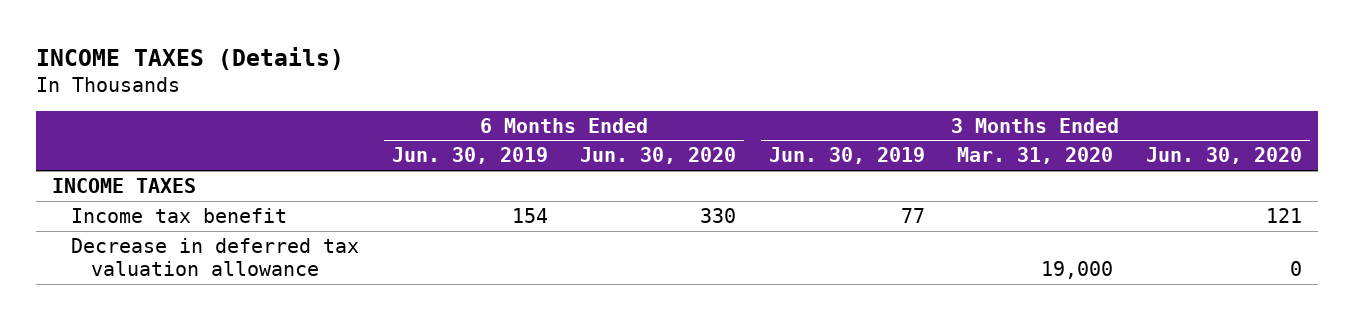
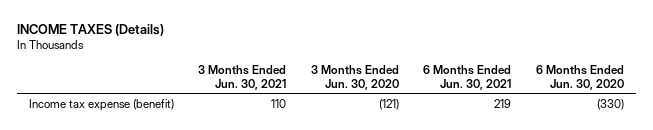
[391,147,548,165] Jun. 30, 2019 -> none
[768,147,925,165] Jun. 30, 2019 -> none
[957,147,1114,165] Mar. 31, 2020 -> none
none -> [198,65,287,91] 3 Months Ended Jun. 30, 2021
none -> [423,65,512,91] 6 Months Ended Jun. 30, 2021
[51,177,196,193] INCOME TAXES -> none
[71,237,360,277] Decrease in deferred tax valuation allowance -> none
[71,207,288,223] Income tax benefit -> [28,98,174,111] Income tax expense (benefit)
[700,207,737,223] 330 -> [596,98,624,110] (330)
[1265,207,1302,223] 121 -> [378,98,399,110] (121)

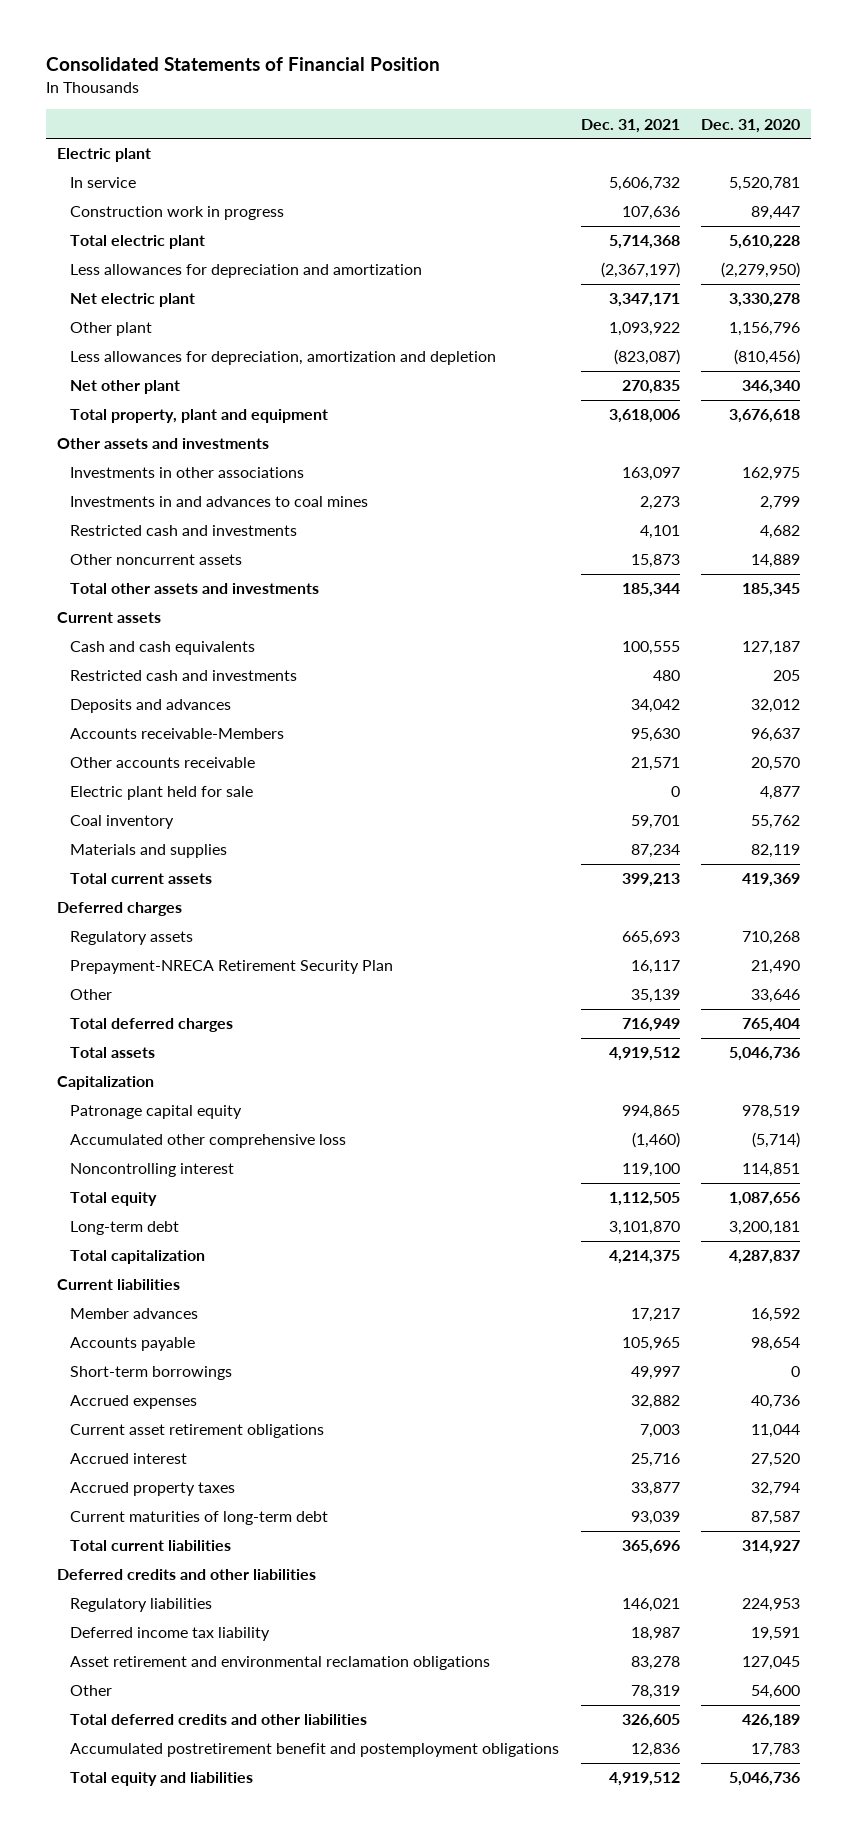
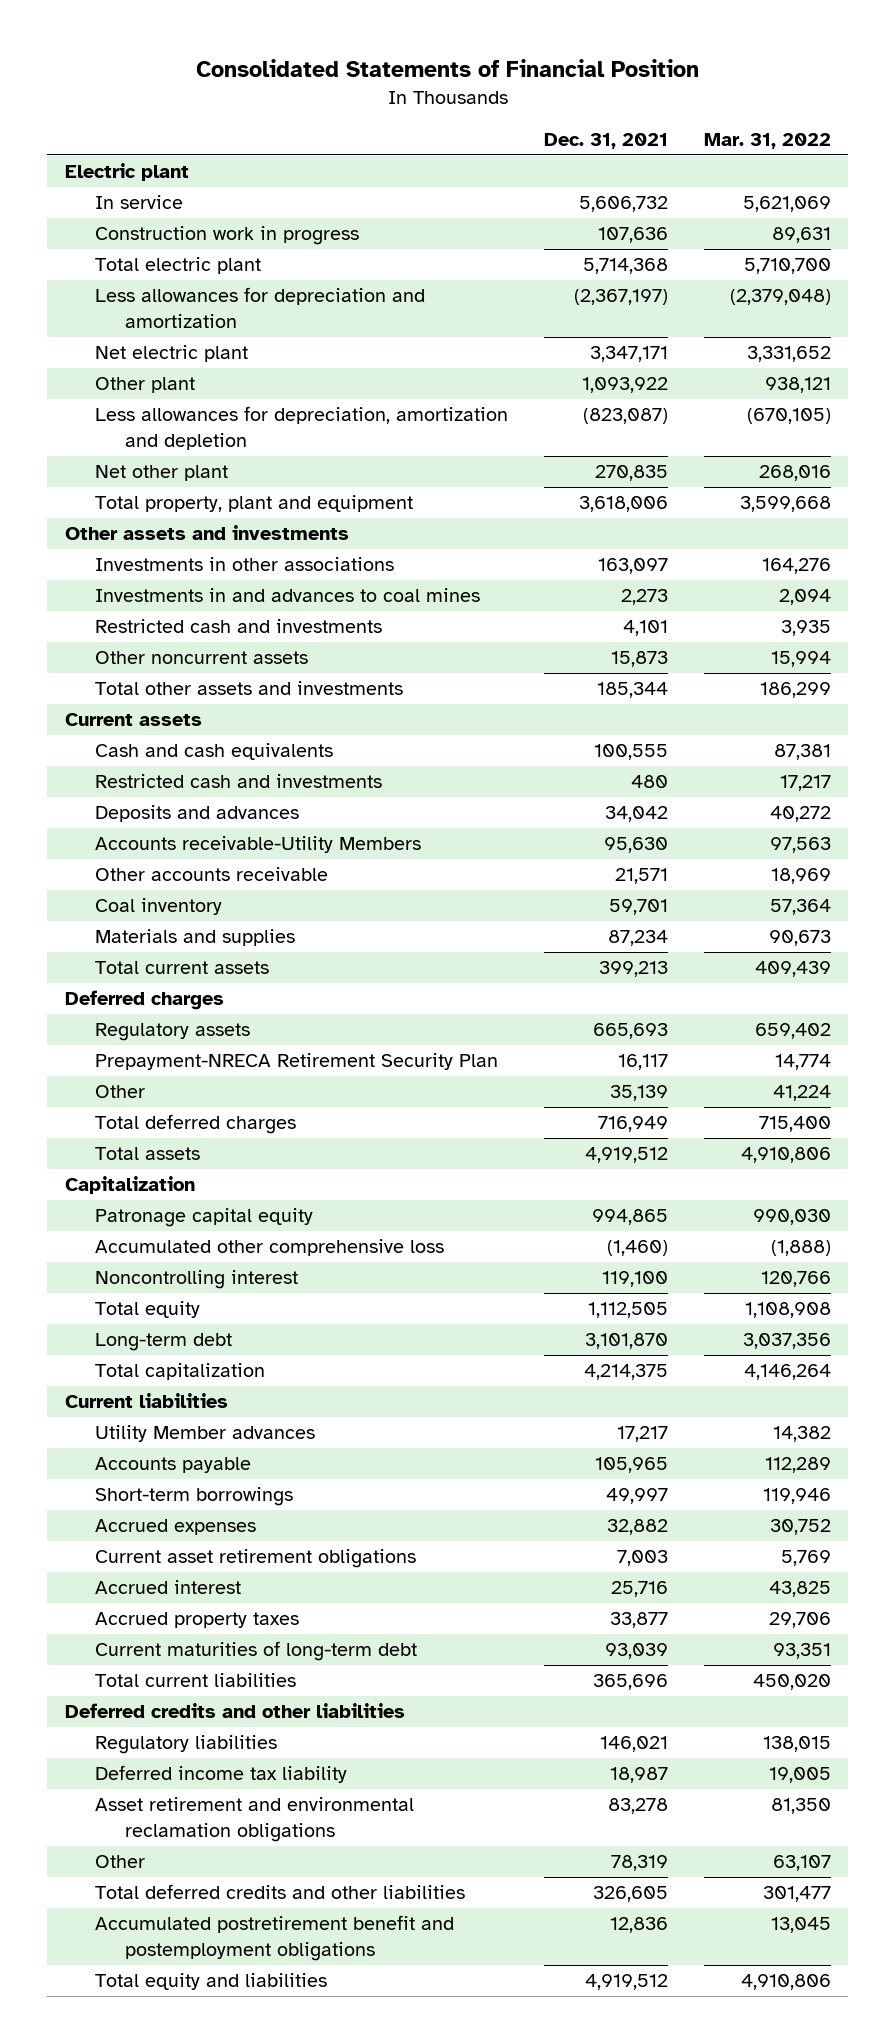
[701,118,801,133] Dec. 31, 2020 -> none
none -> [703,133,831,150] Mar. 31, 2022
[70,728,285,740] Accounts receivable-Members -> [94,836,421,854] Accounts receivable-Utility Members
[70,786,254,801] Electric plant held for sale -> none
[70,1308,199,1320] Member advances -> [94,1425,315,1443] Utility Member advances

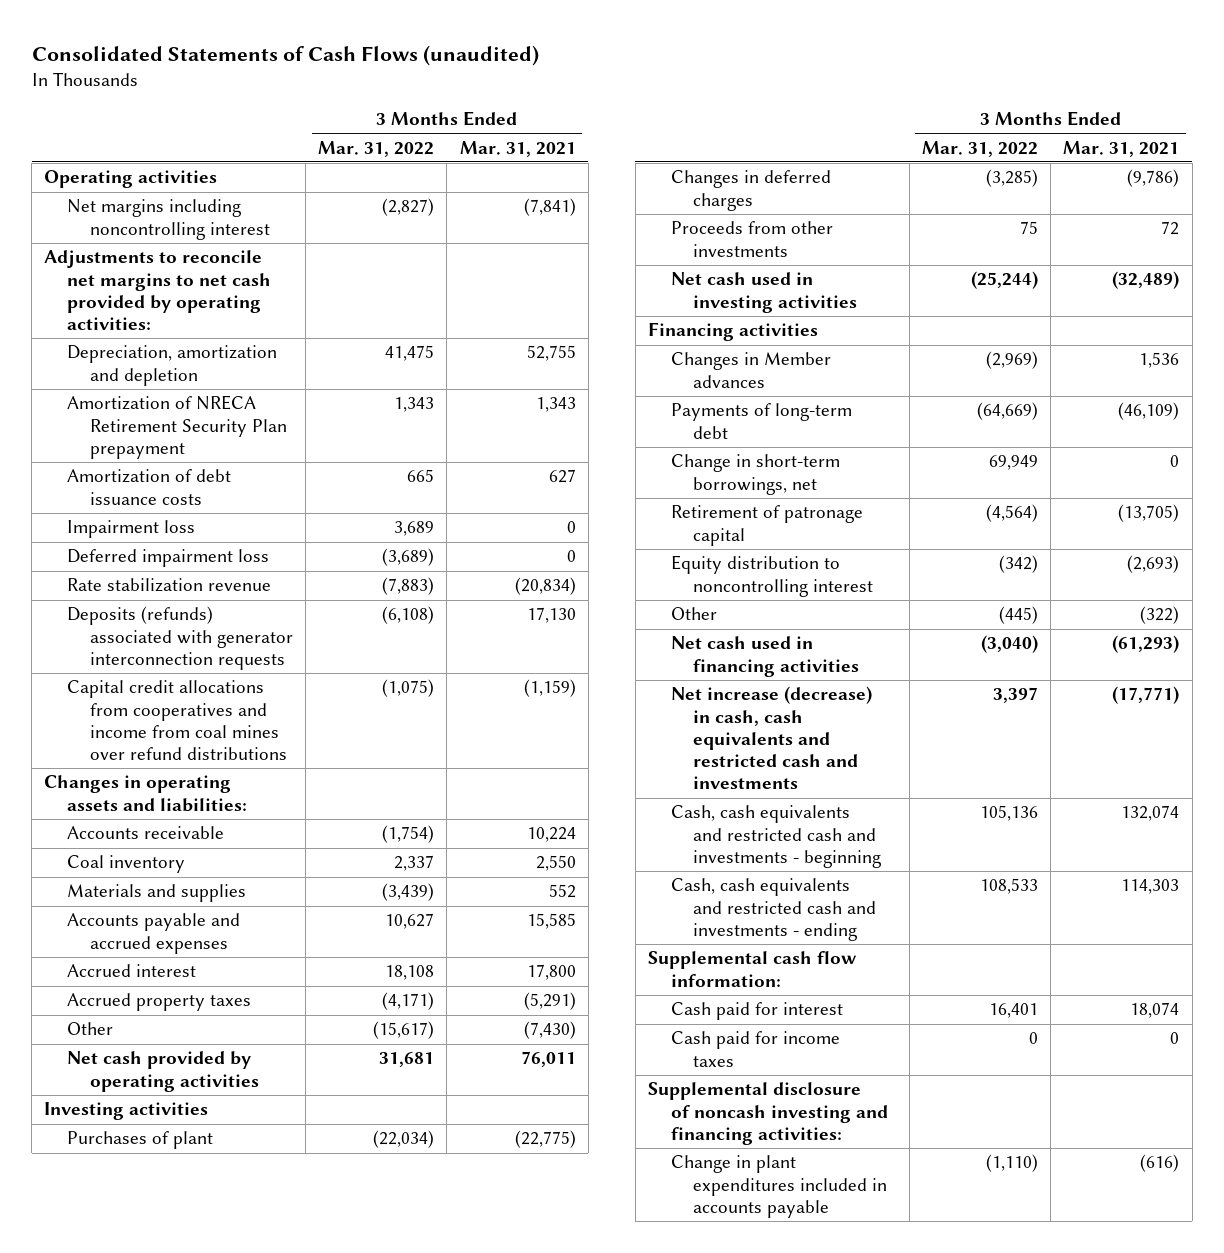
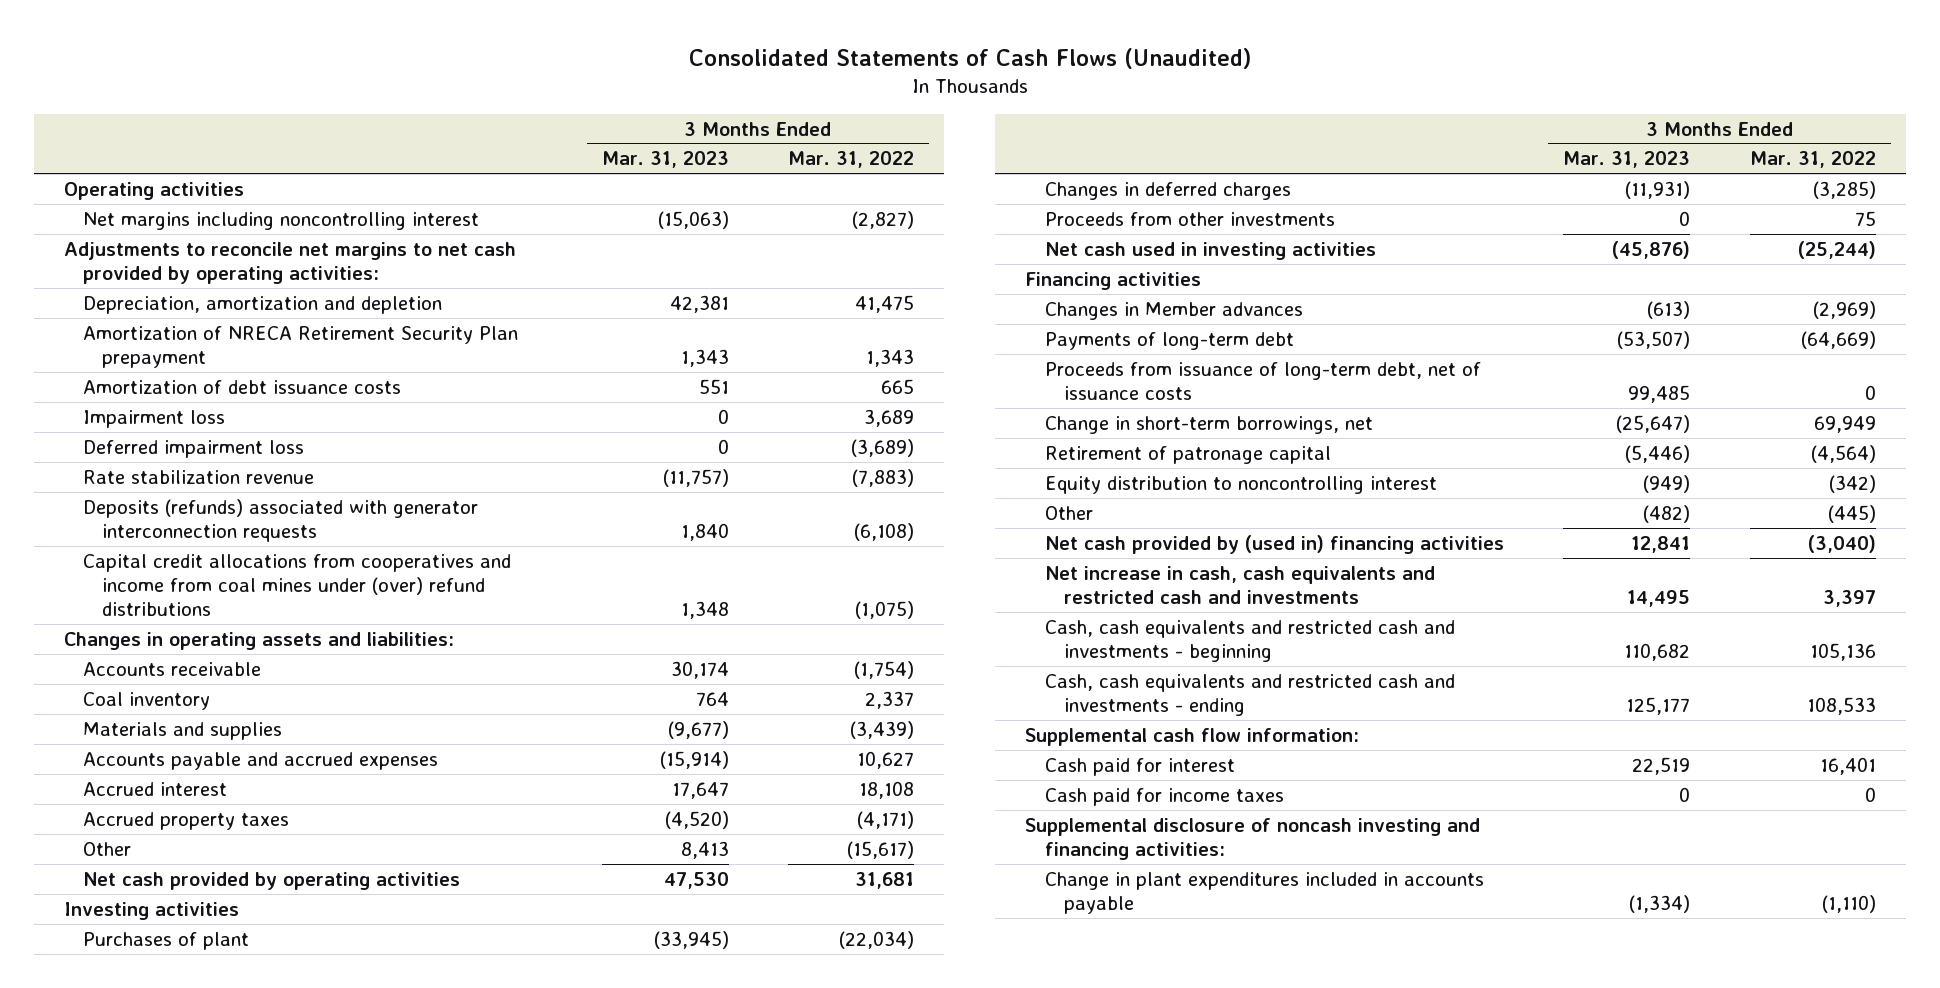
[31,44,539,66] Consolidated Statements of Cash Flows (unaudited) -> [688,47,1251,69] Consolidated Statements of Cash Flows (Unaudited)
[459,140,576,157] Mar. 31, 2021 -> none
none -> [601,151,729,169] Mar. 31, 2023
[67,680,287,761] Capital credit allocations from cooperatives and income from coal mines over refund distributions -> [83,553,512,616] Capital credit allocations from cooperatives and income from coal mines under (over) refund distributions
none -> [1044,361,1481,400] Proceeds from issuance of long-term debt, net of issuance costs
[670,636,860,677] Net cash used in financing activities -> [1044,534,1504,554] Net cash provided by (used in) financing activities
[670,686,872,790] Net increase (decrease) in cash, cash equivalents and restricted cash and investments -> [1044,565,1435,604] Net increase in cash, cash equivalents and restricted cash and investments

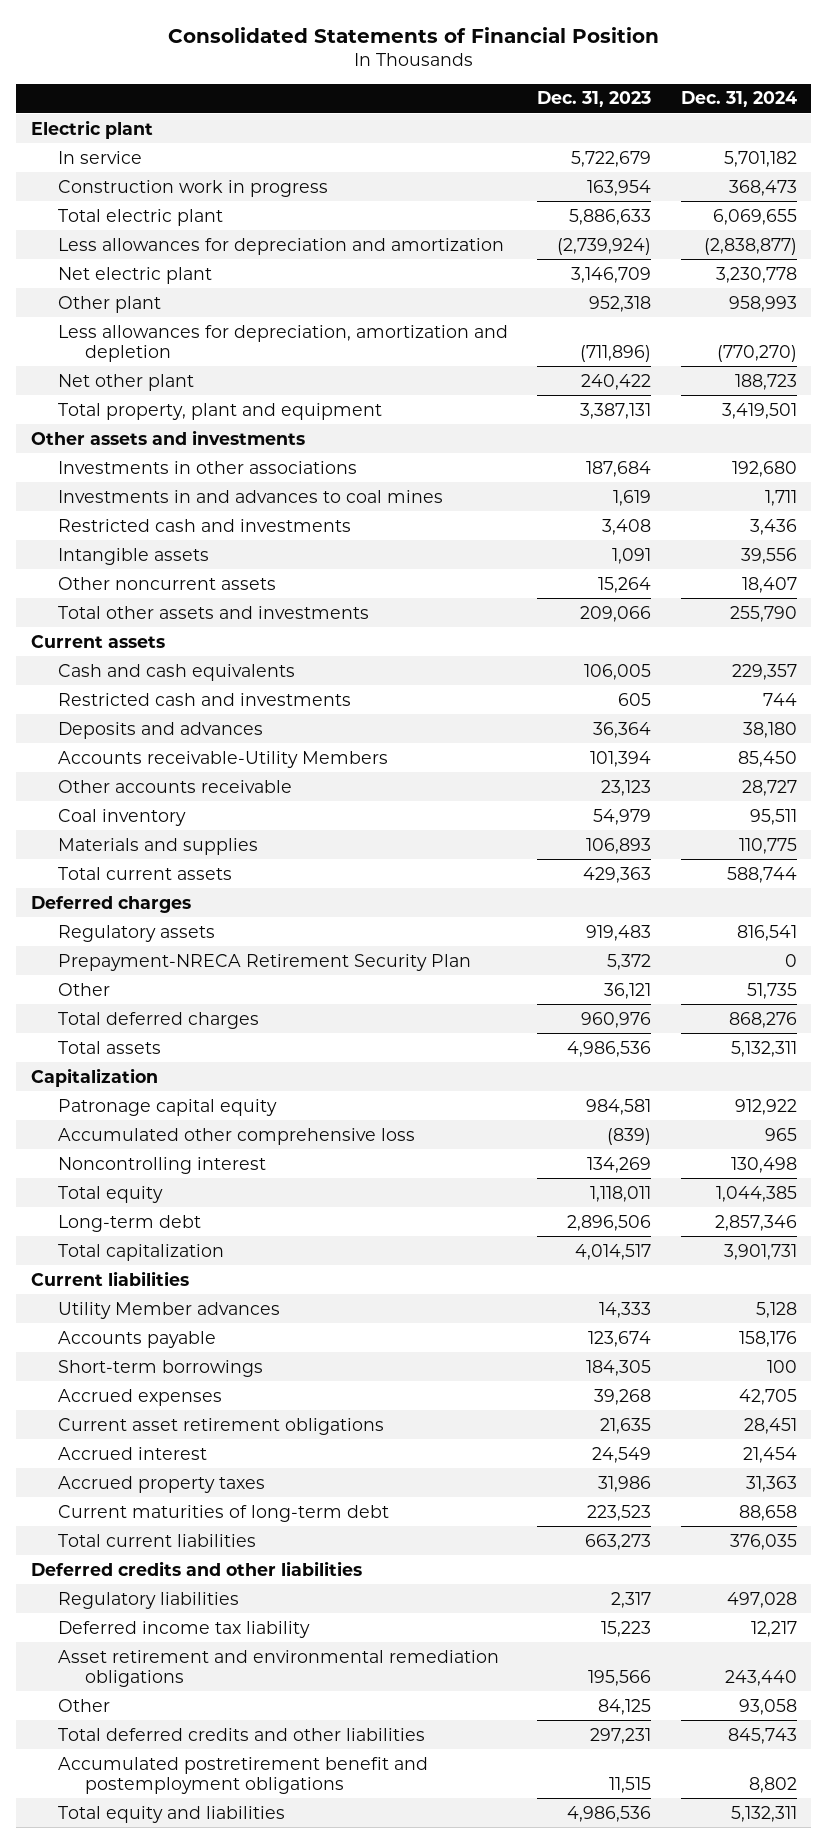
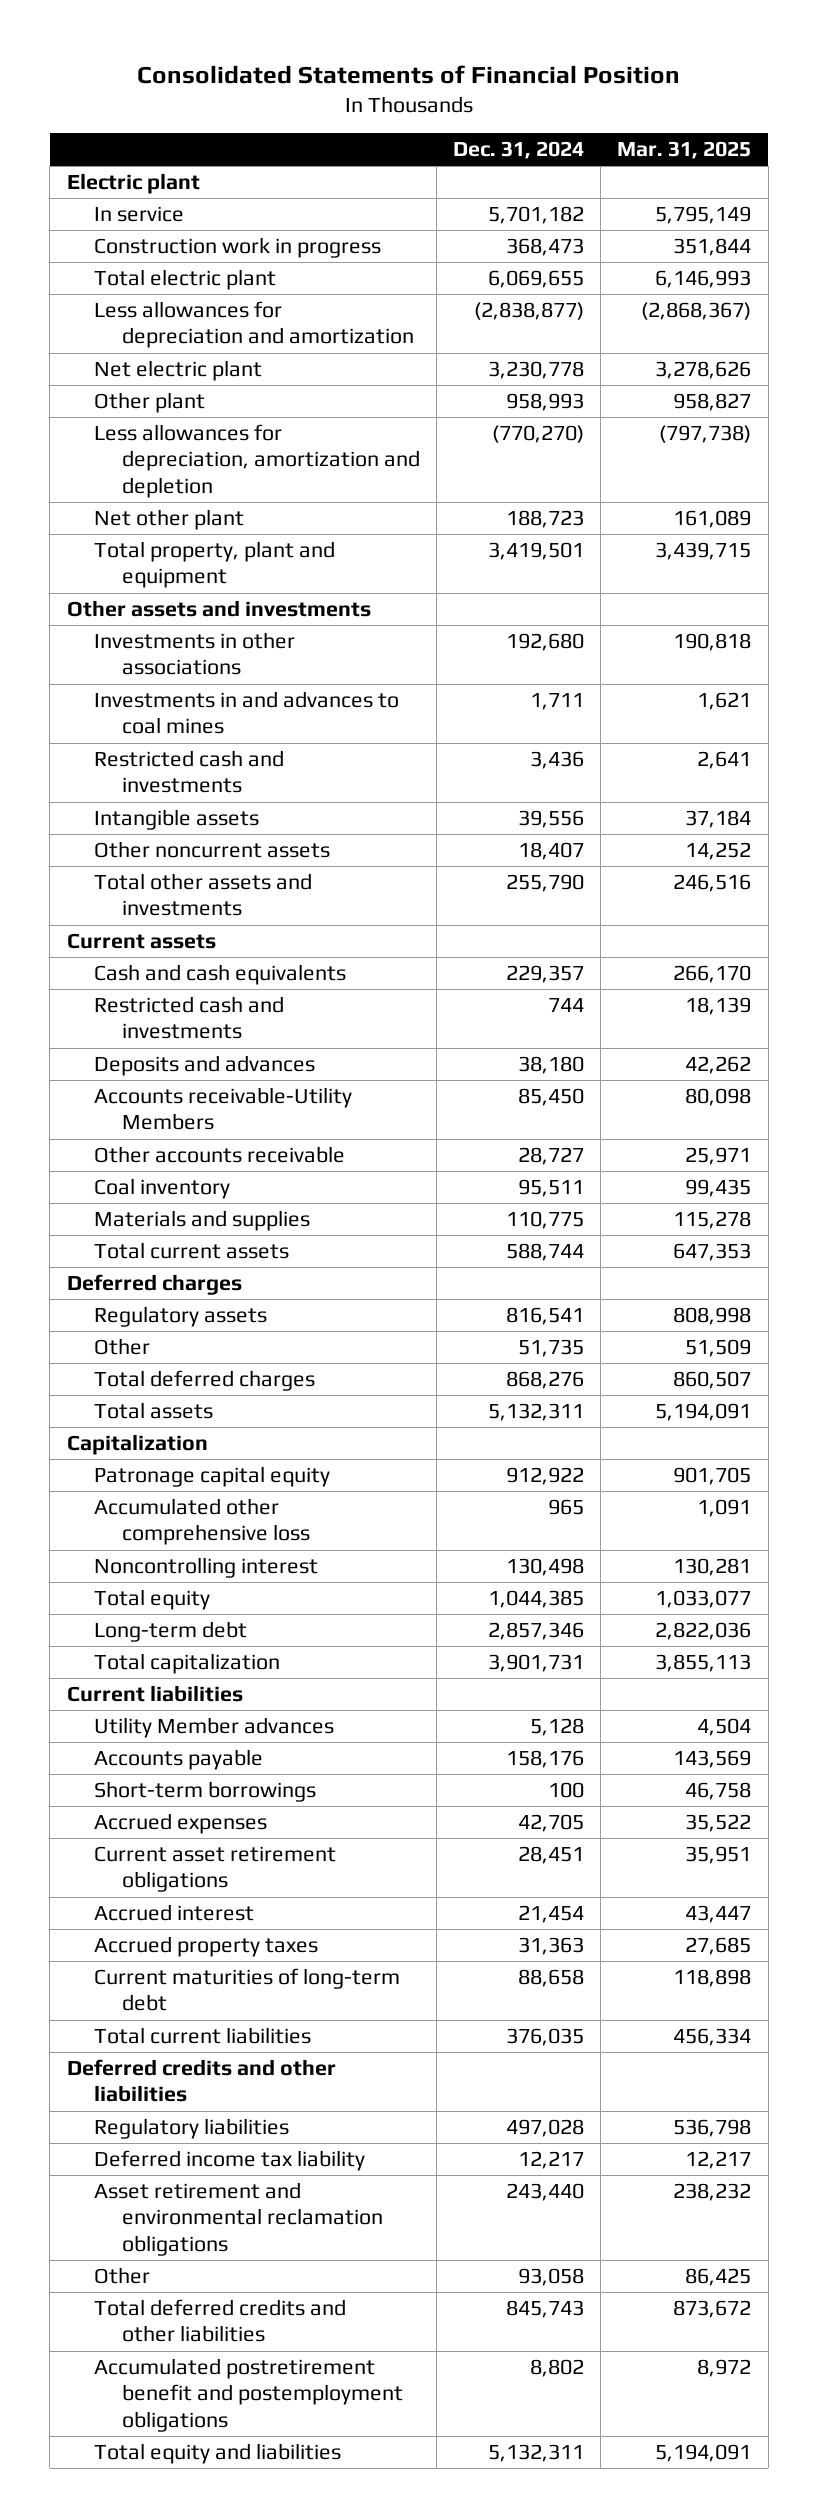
[537,91,652,108] Dec. 31, 2023 -> none
none -> [617,141,752,160] Mar. 31, 2025
[57,953,471,971] Prepayment-NRECA Retirement Security Plan -> none
[57,1649,499,1687] Asset retirement and environmental remediation obligations -> [94,2181,383,2256] Asset retirement and environmental reclamation obligations

